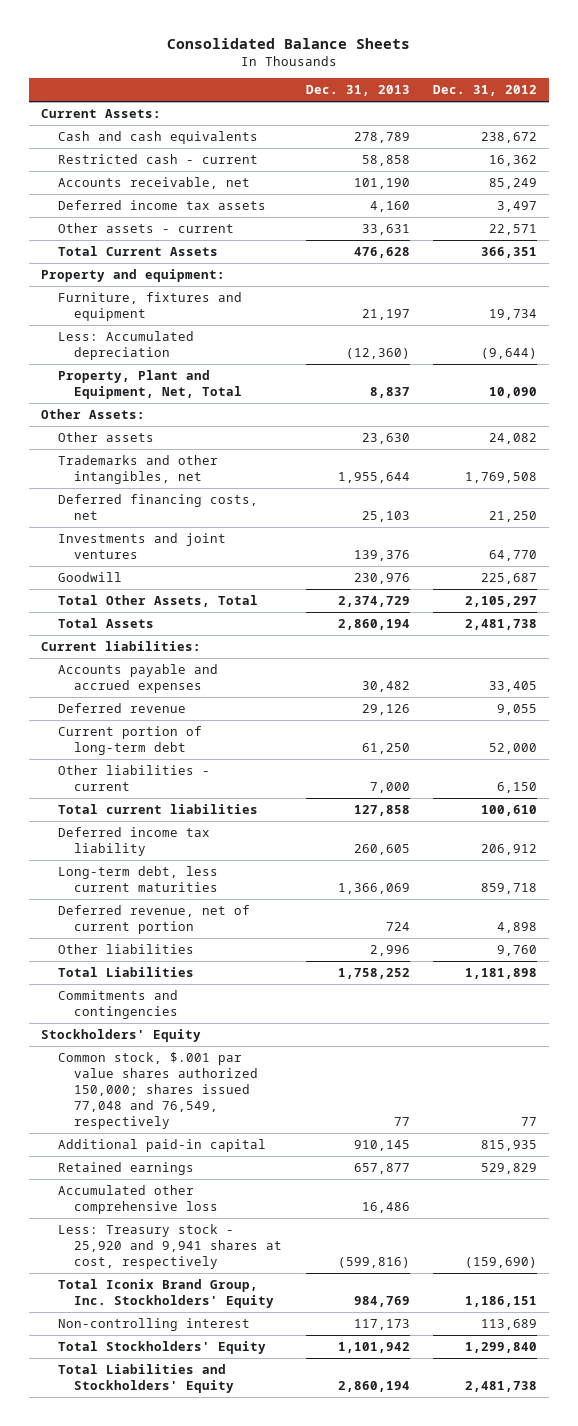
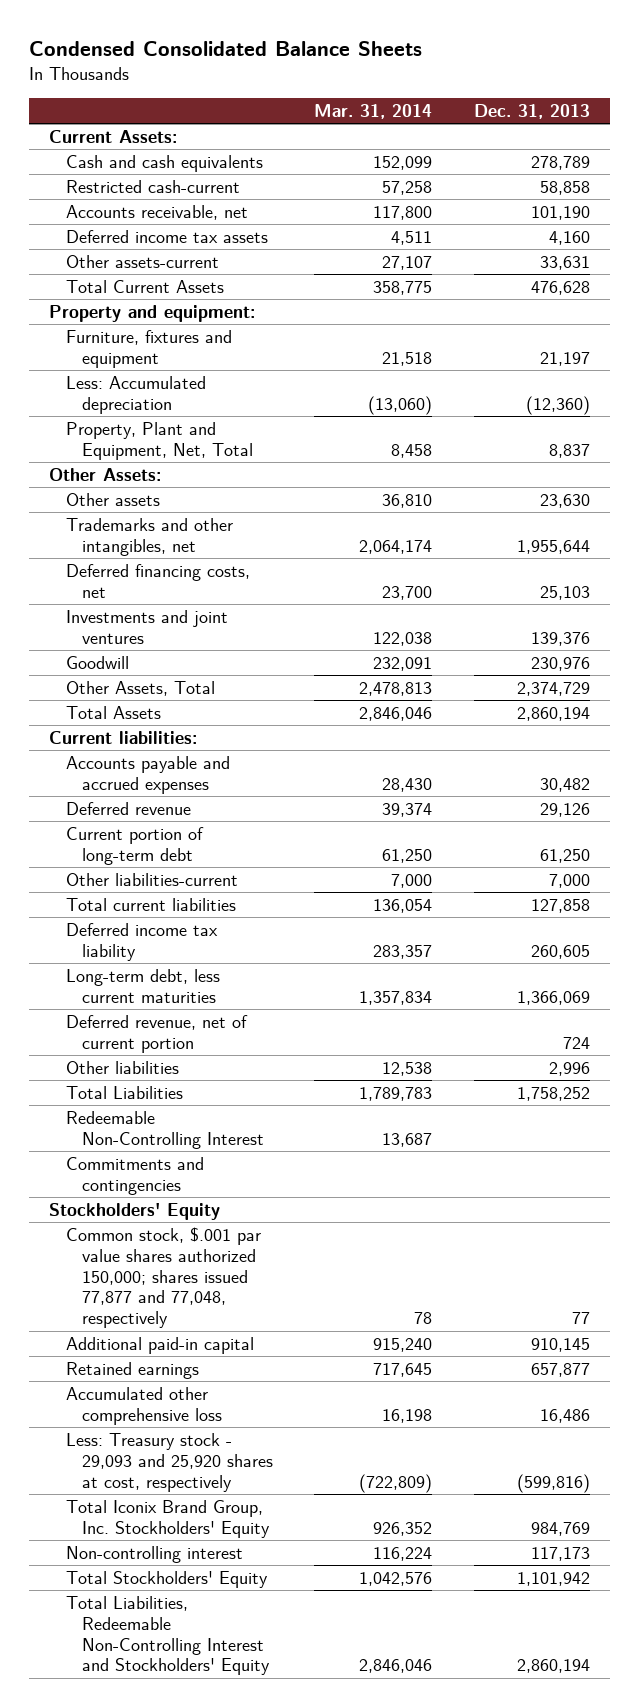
[167,37,411,49] Consolidated Balance Sheets -> [28,41,422,57] Condensed Consolidated Balance Sheets
[433,85,538,97] Dec. 31, 2012 -> none
none -> [314,103,433,119] Mar. 31, 2014
[57,153,258,164] Restricted cash - current -> [65,179,240,193] Restricted cash-current
[57,222,234,233] Other assets - current -> [65,254,219,268] Other assets-current
[57,594,258,607] Total Other Assets, Total -> [65,680,215,696] Other Assets, Total
[57,764,210,791] Other liabilities - current -> [65,872,238,886] Other liabilities-current
none -> [65,1110,264,1149] Redeemable Non-Controlling Interest
[57,1051,259,1130] Common stock, $.001 par value shares authorized 150,000; shares issued 77,048 and 76,549, respectively -> [65,1226,261,1329] Common stock, $.001 par value shares authorized 150,000; shares issued 77,877 and 77,048, respectively
[57,1223,283,1270] Less: Treasury stock - 25,920 and 9,941 shares at cost, respectively -> [65,1432,273,1492] Less: Treasury stock - 29,093 and 25,920 shares at cost, respectively
[57,1363,235,1393] Total Liabilities and Stockholders' Equity -> [65,1595,270,1676] Total Liabilities, Redeemable Non-Controlling Interest and Stockholders' Equity

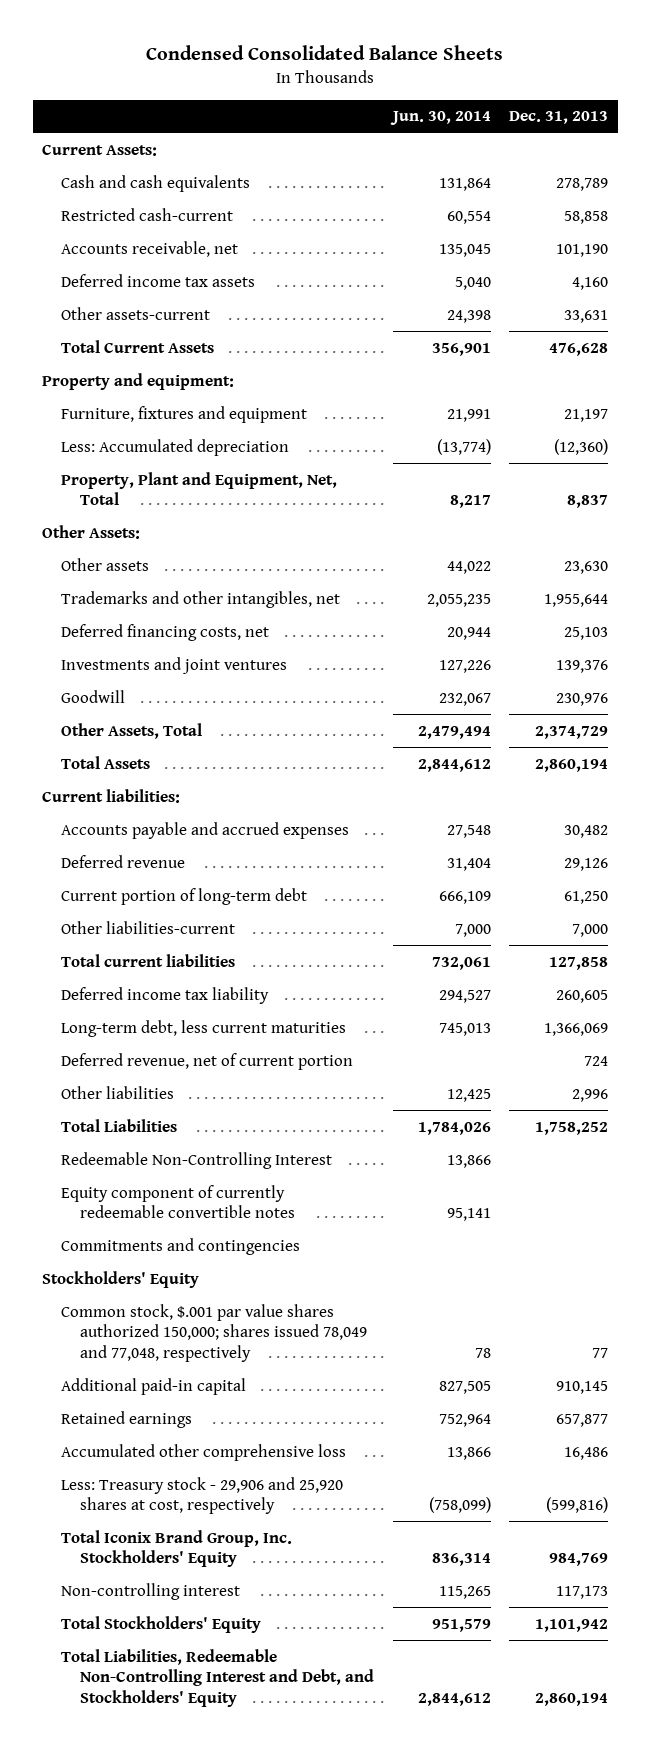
[314,103,433,119] Mar. 31, 2014 -> none
none -> [389,111,491,126] Jun. 30, 2014
none -> [61,1184,296,1219] Equity component of currently redeemable convertible notes
[65,1226,261,1329] Common stock, $.001 par value shares authorized 150,000; shares issued 77,877 and 77,048, respectively -> [61,1303,368,1362] Common stock, $.001 par value shares authorized 150,000; shares issued 78,049 and 77,048, respectively
[65,1432,273,1492] Less: Treasury stock - 29,093 and 25,920 shares at cost, respectively -> [61,1476,344,1515] Less: Treasury stock - 29,906 and 25,920 shares at cost, respectively
[65,1595,270,1676] Total Liabilities, Redeemable Non-Controlling Interest and Stockholders' Equity -> [61,1648,375,1707] Total Liabilities, Redeemable Non-Controlling Interest and Debt, and Stockholders' Equity

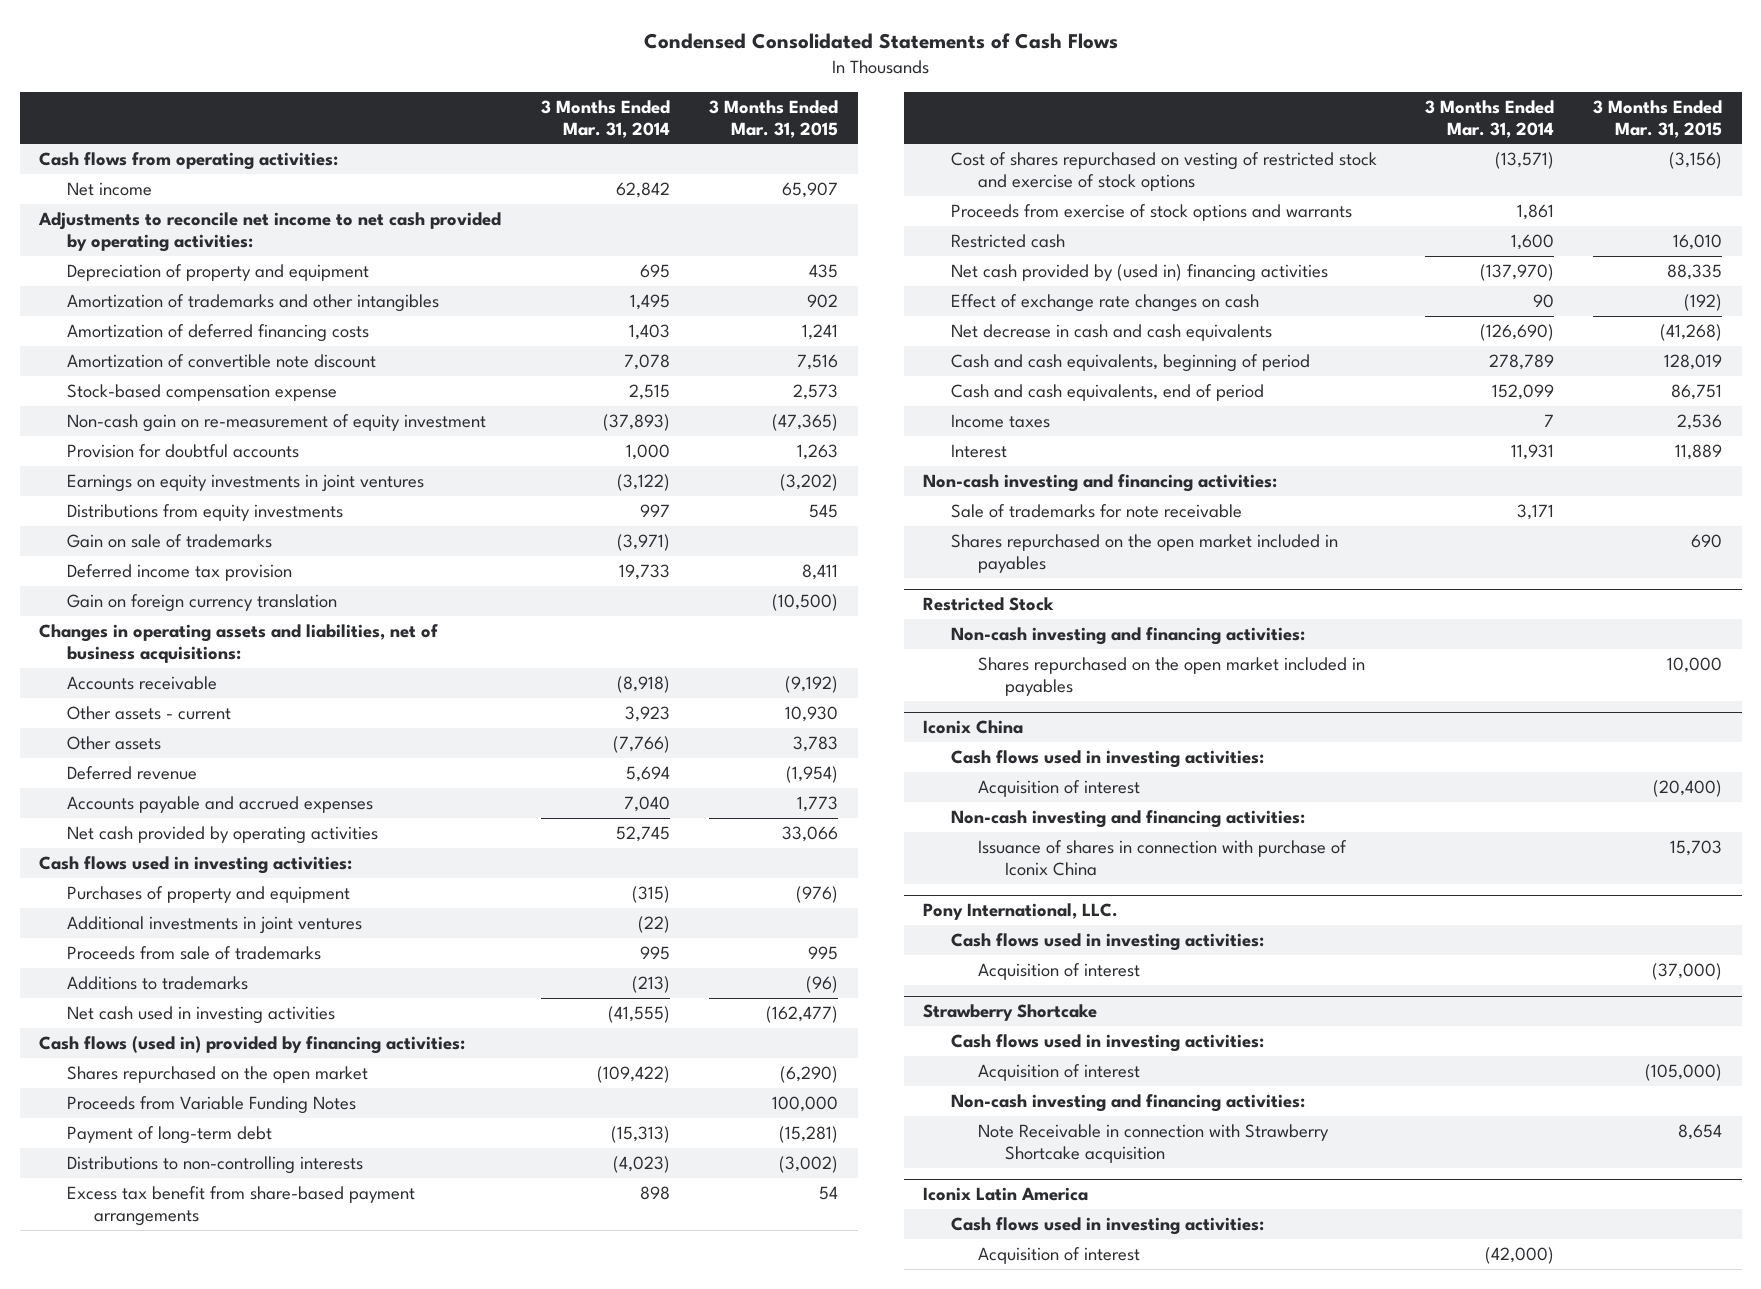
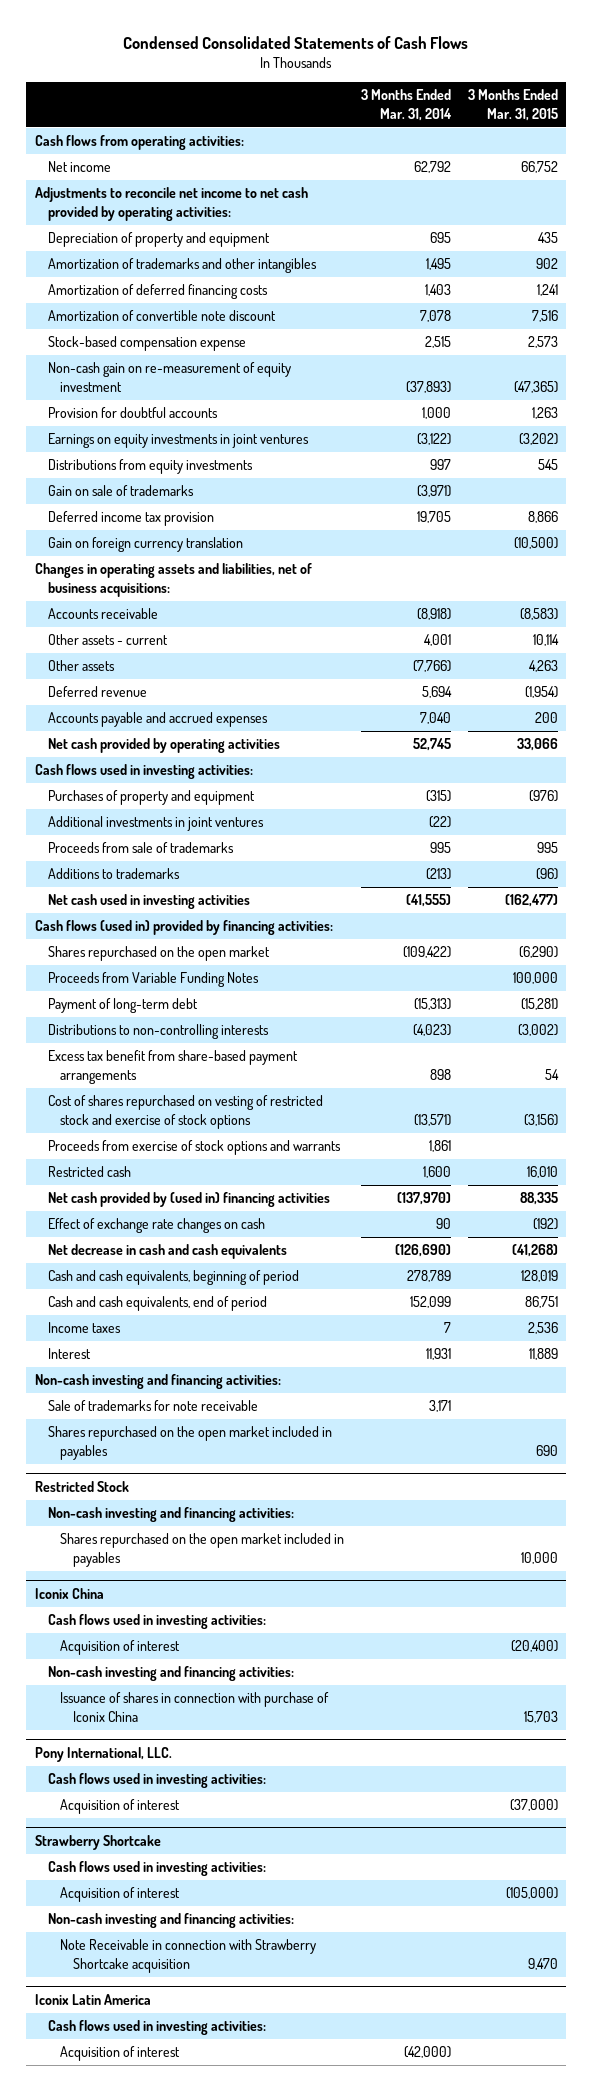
[615,182,670,199] 62,842 -> [414,161,452,174] 62,792
[782,182,839,199] 65,907 -> [521,161,559,174] 66,752
[618,564,670,581] 19,733 -> [417,511,452,524] 19,705
[802,564,839,581] 8,411 -> [528,511,559,524] 8,866
[785,676,839,694] (9,192) -> [520,608,559,621] (8,583)
[624,706,670,723] 3,923 -> [424,634,452,647] 4,001
[785,706,839,723] 10,930 -> [533,634,560,647] 10,114
[793,736,839,753] 3,783 -> [529,660,559,673] 4,263
[797,796,839,813] 1,773 -> [535,712,559,724] 200
[1678,1124,1723,1141] 8,654 -> [528,1957,559,1970] 9,470

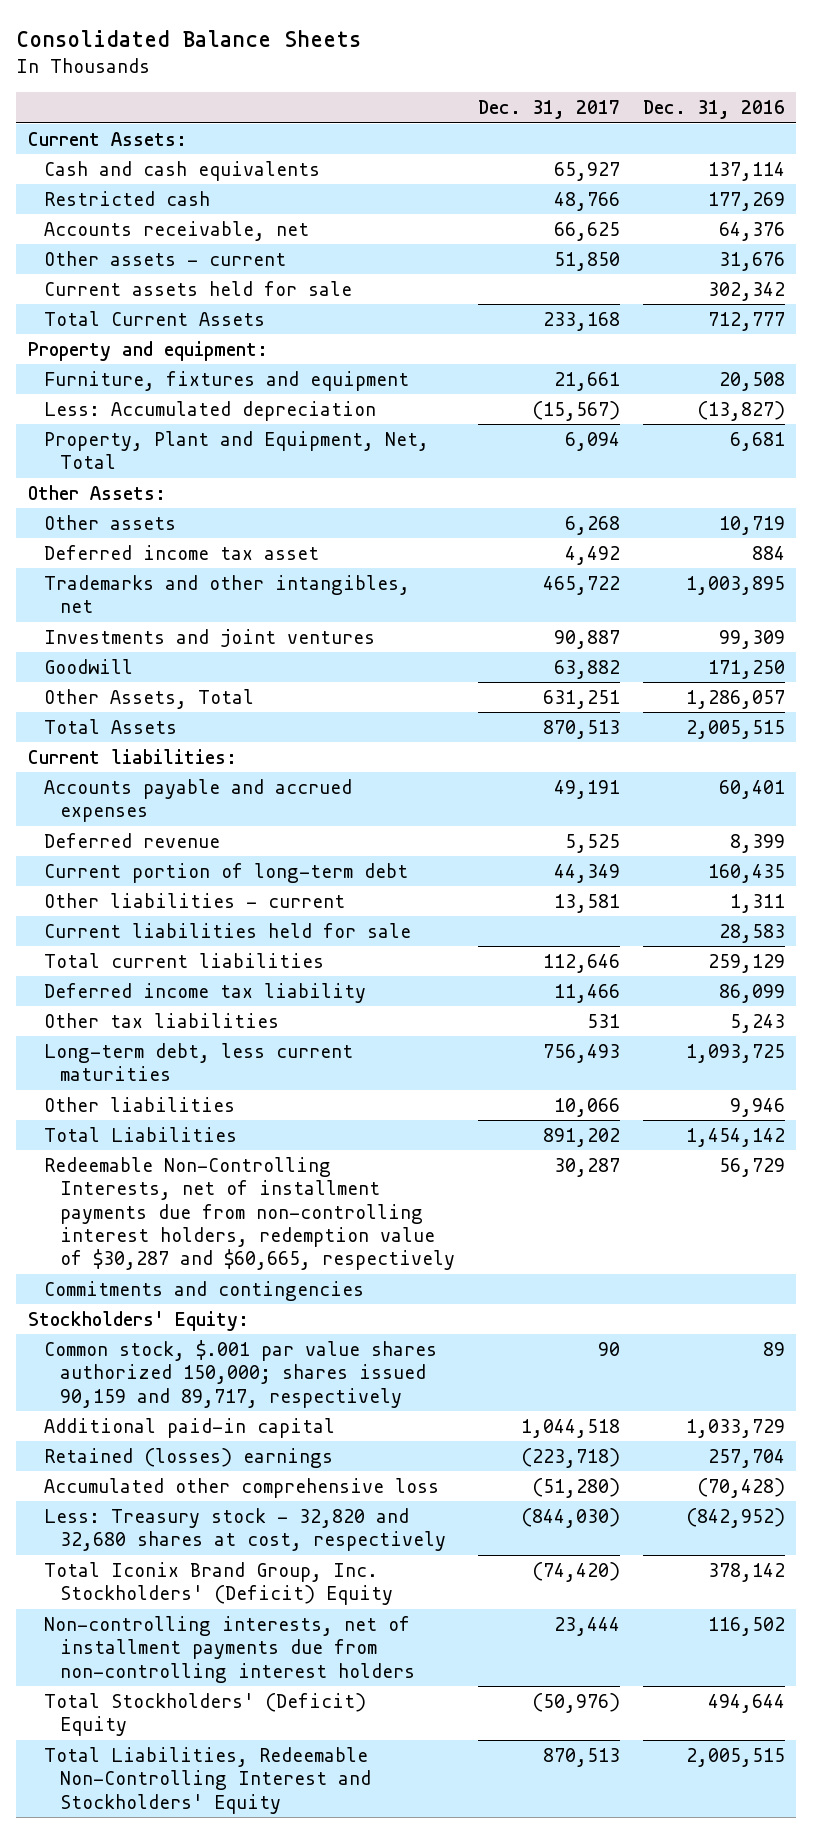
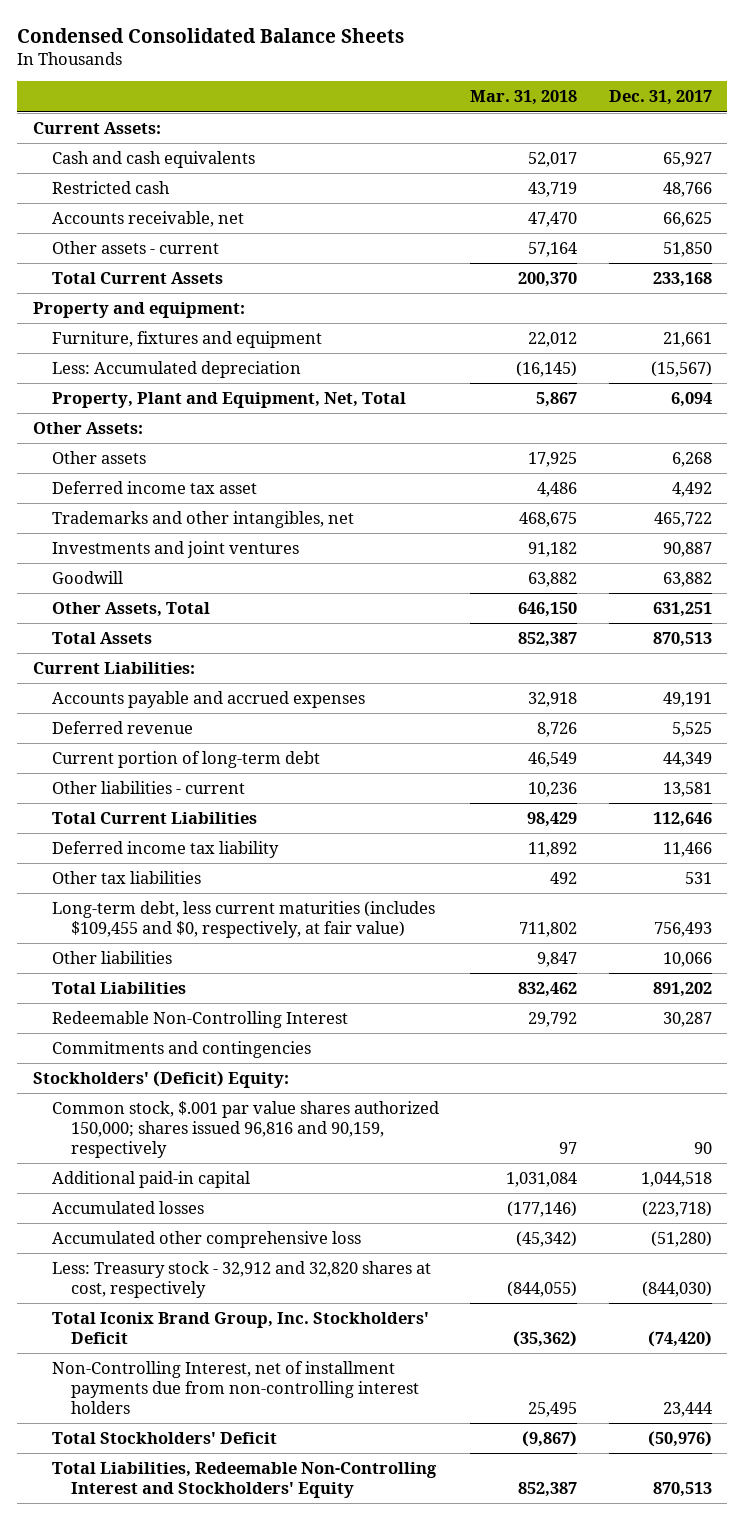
[16,29,362,47] Consolidated Balance Sheets -> [17,27,405,43] Condensed Consolidated Balance Sheets
[642,99,785,119] Dec. 31, 2016 -> none
none -> [470,90,578,106] Mar. 31, 2018
[44,280,353,296] Current assets held for sale -> none
[27,748,237,764] Current liabilities: -> [32,662,195,675] Current Liabilities:
[44,922,412,938] Current liabilities held for sale -> none
[44,952,325,968] Total current liabilities -> [52,812,258,825] Total Current Liabilities
[44,1042,354,1082] Long-term debt, less current maturities -> [52,901,436,939] Long-term debt, less current maturities (includes $109,455 and $0, respectively, at fair value)
[44,1156,456,1271] Redeemable Non-Controlling Interests, net of installment payments due from non-controlling interest holders, redemption value of $30,287 and $60,665, respectively -> [52,1011,349,1029] Redeemable Non-Controlling Interest
[27,1310,249,1331] Stockholders' Equity: -> [32,1071,289,1089] Stockholders' (Deficit) Equity:
[44,1339,438,1408] Common stock, $.001 par value shares authorized 150,000; shares issued 90,159 and 89,717, respectively -> [52,1101,440,1159] Common stock, $.001 par value shares authorized 150,000; shares issued 96,816 and 90,159, respectively
[44,1447,334,1468] Retained (losses) earnings -> [52,1201,205,1215] Accumulated losses
[44,1507,447,1552] Less: Treasury stock - 32,820 and 32,680 shares at cost, respectively -> [52,1261,432,1299] Less: Treasury stock - 32,912 and 32,820 shares at cost, respectively
[44,1561,394,1606] Total Iconix Brand Group, Inc. Stockholders' (Deficit) Equity -> [52,1312,430,1345] Total Iconix Brand Group, Inc. Stockholders' Deficit
[44,1615,416,1683] Non-controlling interests, net of installment payments due from non-controlling interest holders -> [52,1361,420,1415] Non-Controlling Interest, net of installment payments due from non-controlling interest holders
[44,1692,367,1737] Total Stockholders' (Deficit) Equity -> [52,1432,278,1445] Total Stockholders' Deficit

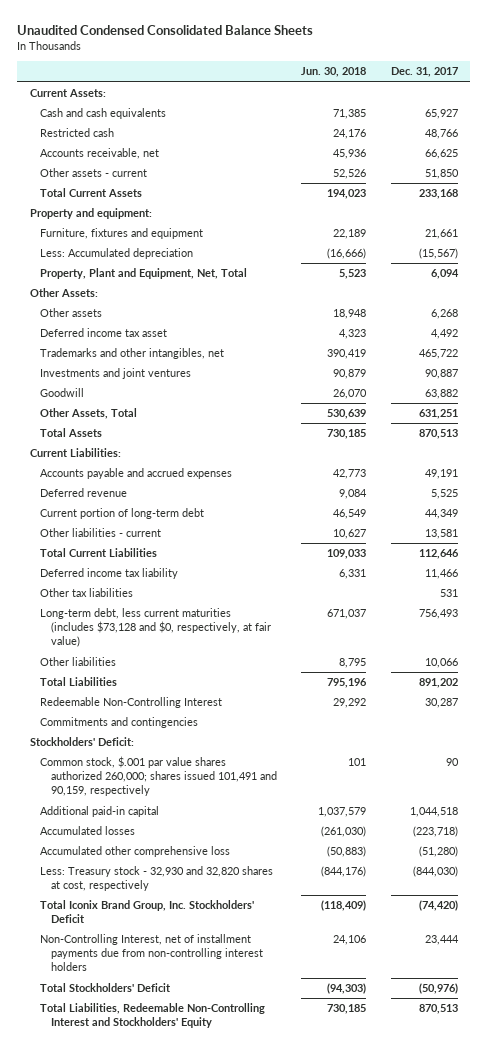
[17,27,405,43] Condensed Consolidated Balance Sheets -> [17,24,314,35] Unaudited Condensed Consolidated Balance Sheets
[470,90,578,106] Mar. 31, 2018 -> none
none -> [301,67,367,78] Jun. 30, 2018
[52,901,436,939] Long-term debt, less current maturities (includes $109,455 and $0, respectively, at fair value) -> [40,608,272,648] Long-term debt, less current maturities (includes $73,128 and $0, respectively, at fair value)
[32,1071,289,1089] Stockholders' (Deficit) Equity: -> [29,737,134,747] Stockholders' Deficit:
[52,1101,440,1159] Common stock, $.001 par value shares authorized 150,000; shares issued 96,816 and 90,159, respectively -> [40,756,278,797] Common stock, $.001 par value shares authorized 260,000; shares issued 101,491 and 90,159, respectively
[52,1261,432,1299] Less: Treasury stock - 32,912 and 32,820 shares at cost, respectively -> [40,866,274,892] Less: Treasury stock - 32,930 and 32,820 shares at cost, respectively

